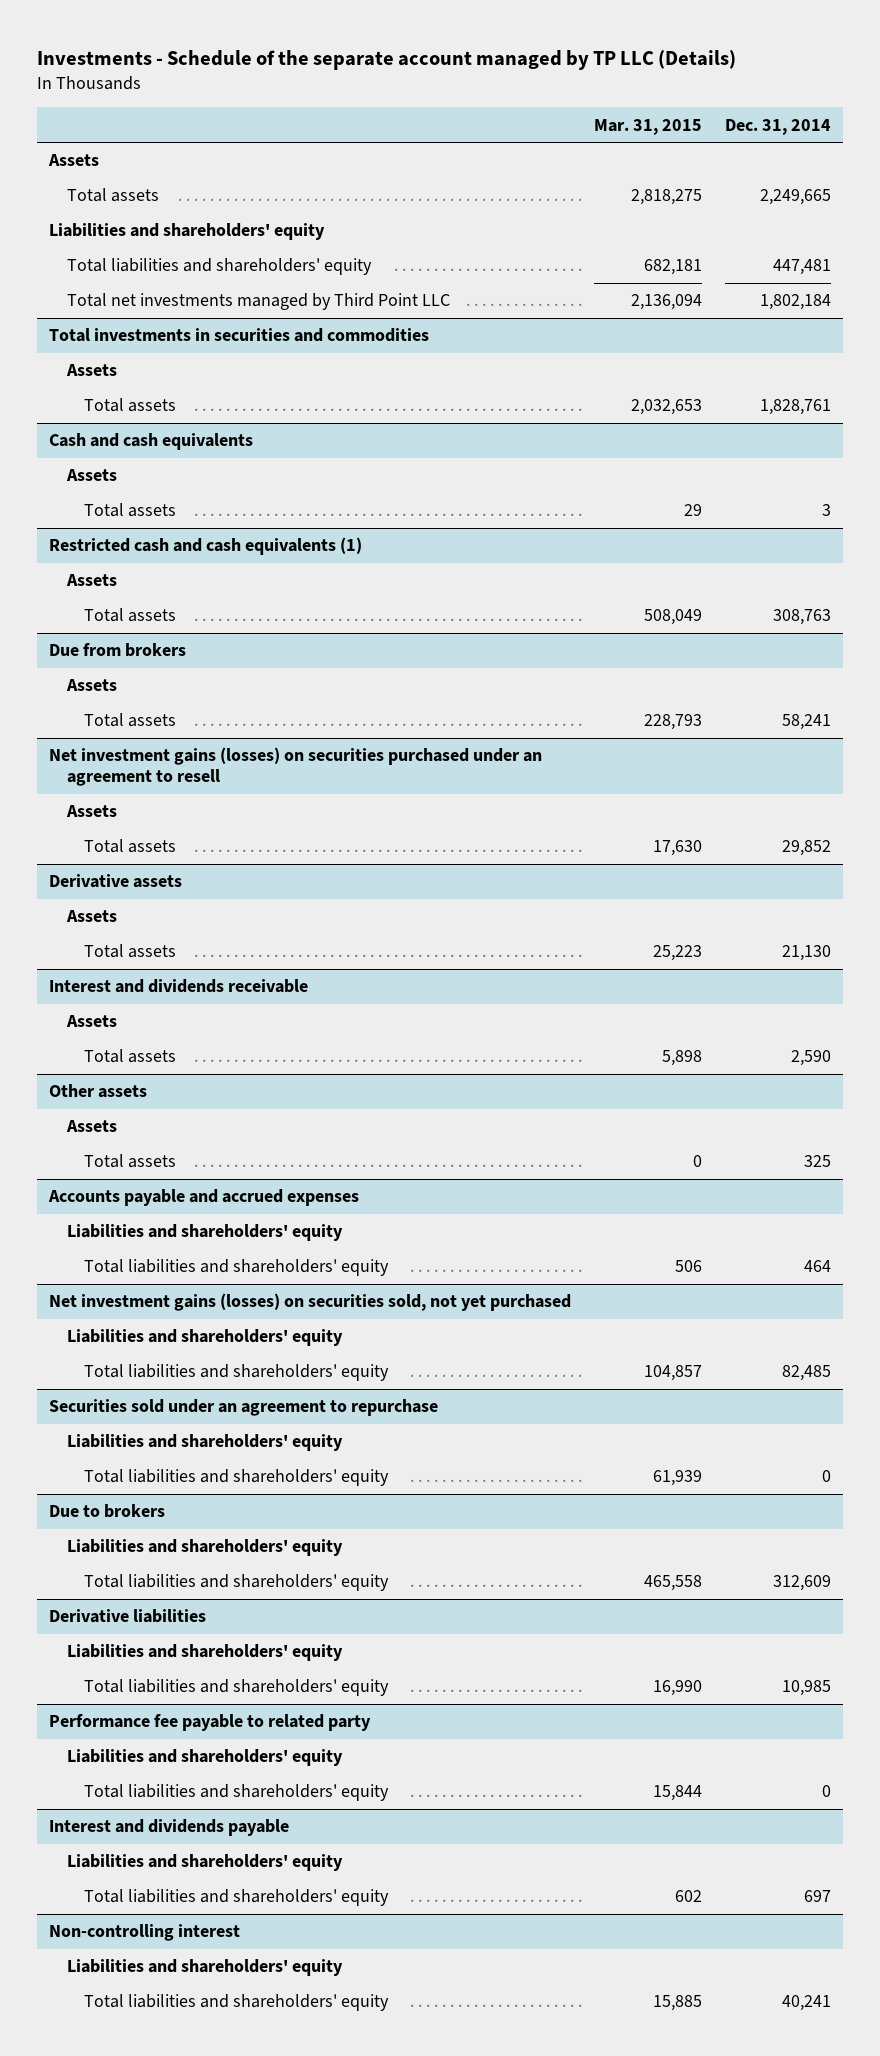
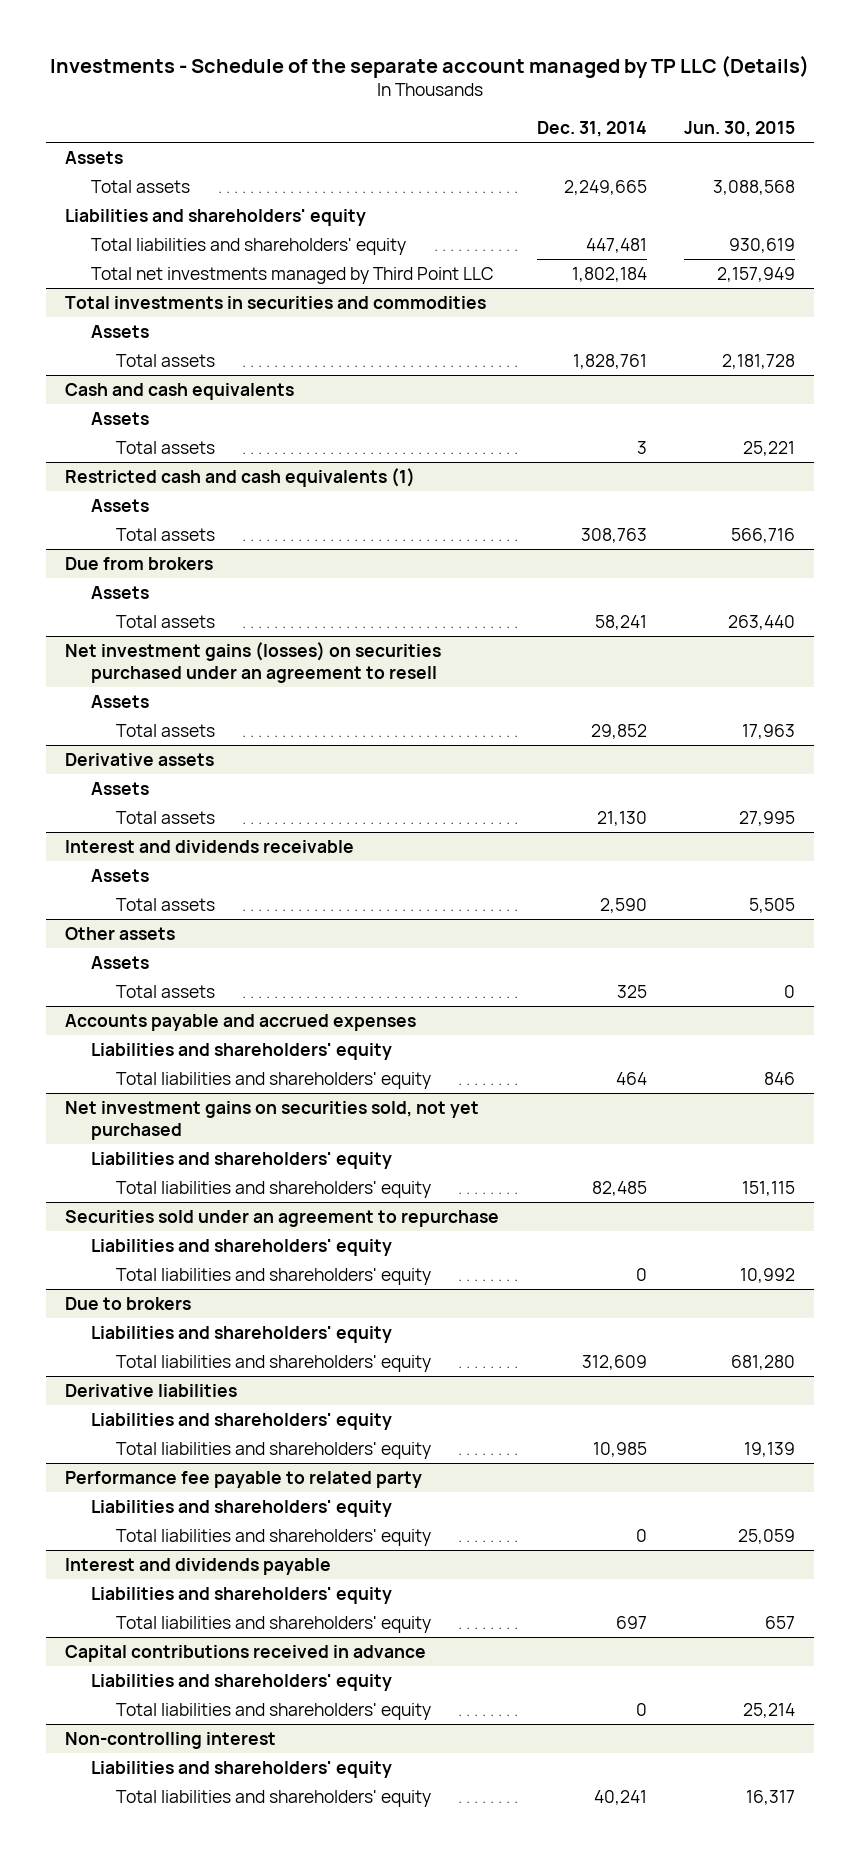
[594,118,703,135] Mar. 31, 2015 -> none
none -> [684,121,796,138] Jun. 30, 2015
[48,1293,571,1312] Net investment gains (losses) on securities sold, not yet purchased -> [64,1100,479,1140] Net investment gains on securities sold, not yet purchased
none -> [64,1644,426,1662] Capital contributions received in advance
none -> [90,1673,392,1691] Liabilities and shareholders' equity
none -> [116,1702,432,1720] Total liabilities and shareholders' equity

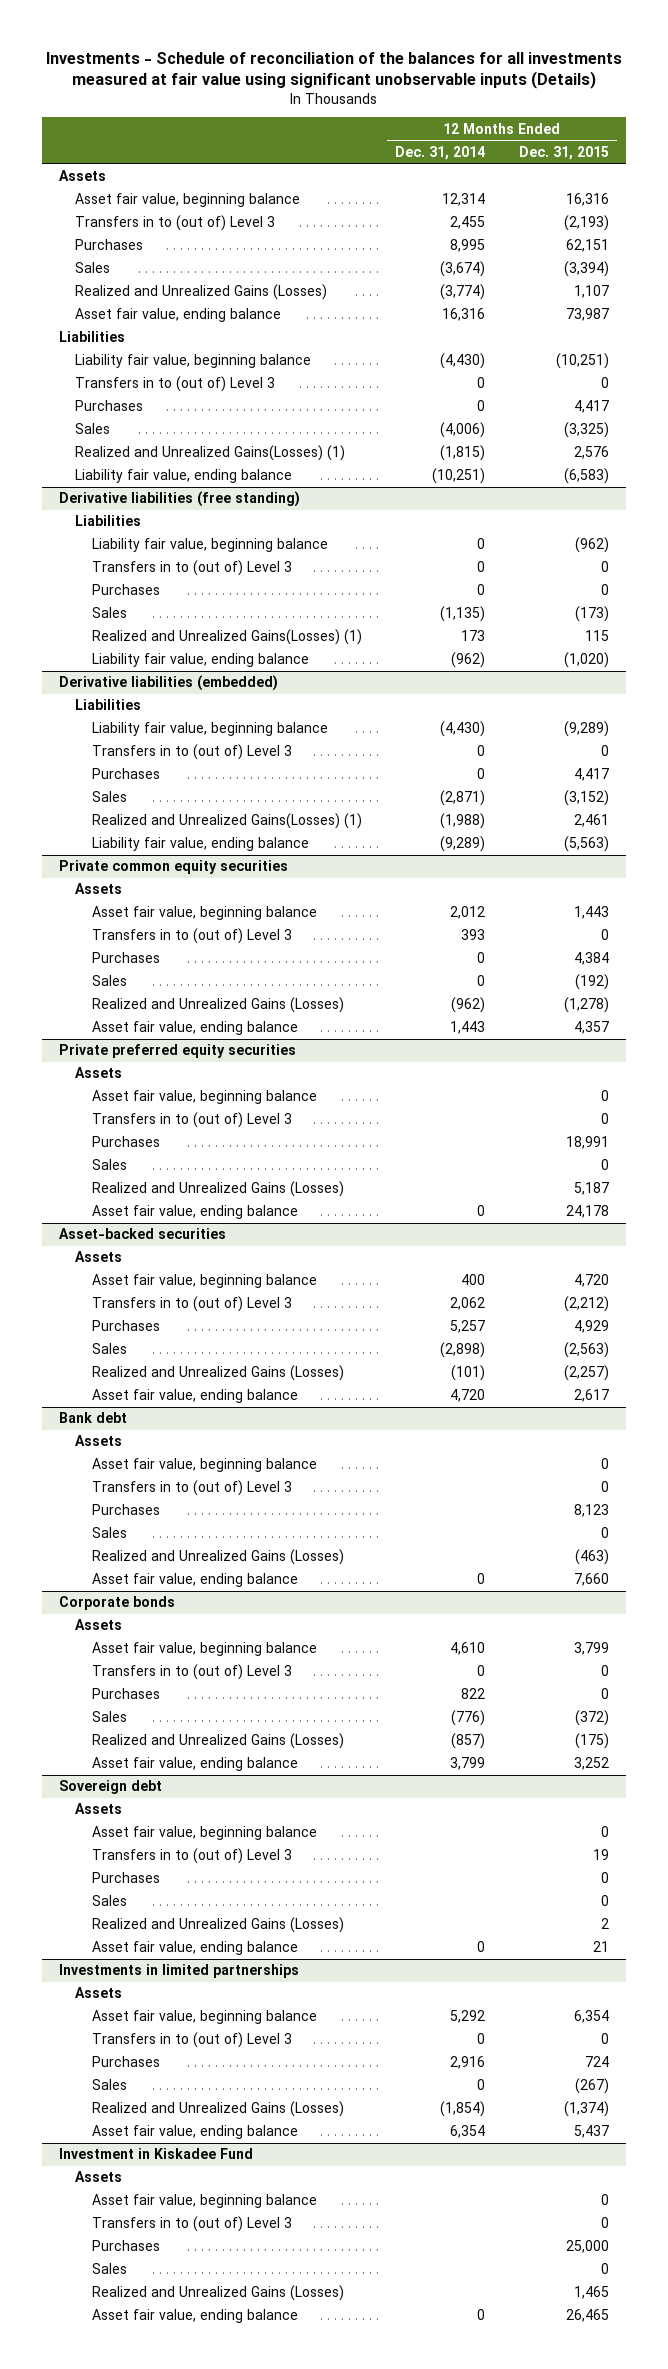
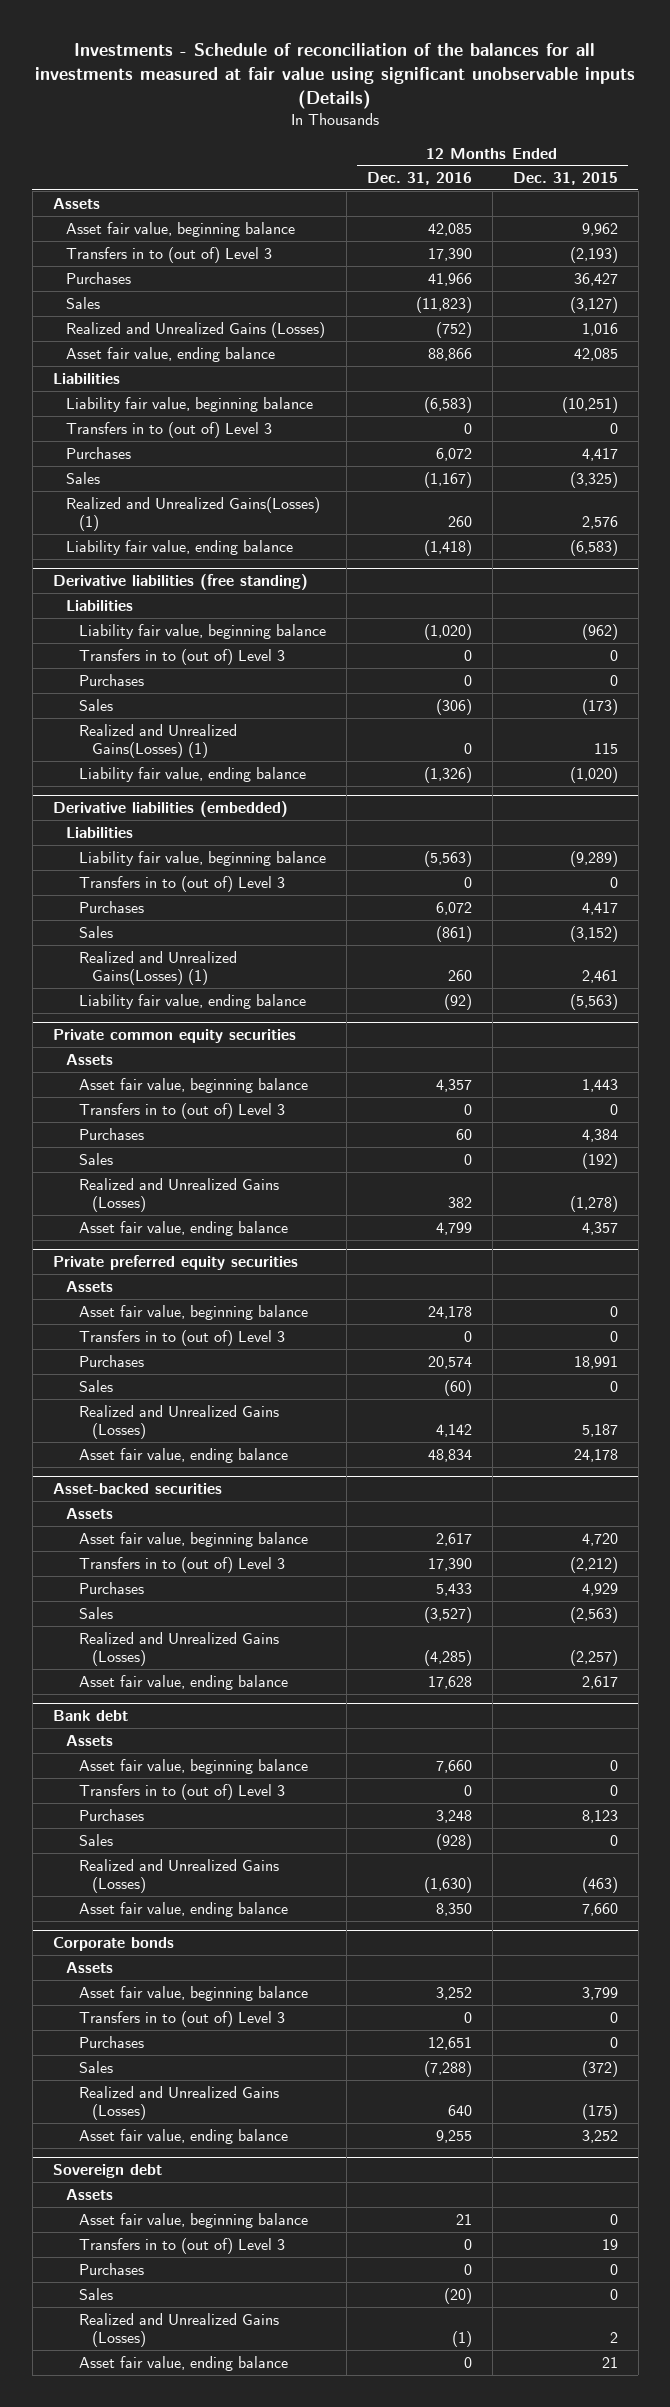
[395,146,486,161] Dec. 31, 2014 -> none
none -> [366,172,472,186] Dec. 31, 2016
[565,193,609,207] 16,316 -> [581,222,618,236] 9,962
[565,239,609,253] 62,151 -> [573,272,618,286] 36,427
[563,261,609,278] (3,394) -> [569,296,618,313] (3,127)
[573,285,609,299] 1,107 -> [581,322,618,336] 1,016
[565,308,609,322] 73,987 -> [573,347,618,361] 42,085
[59,1964,300,1979] Investments in limited partnerships -> none
[75,1987,123,1999] Assets -> none
[91,2010,317,2025] Asset fair value, beginning balance -> none
[91,2032,292,2049] Transfers in to (out of) Level 3 -> none
[91,2056,160,2068] Purchases -> none
[91,2079,127,2091] Sales -> none
[91,2101,344,2118] Realized and Unrealized Gains (Losses) -> none
[91,2125,298,2140] Asset fair value, ending balance -> none
[59,2148,254,2160] Investment in Kiskadee Fund -> none
[75,2171,123,2183] Assets -> none
[91,2194,317,2209] Asset fair value, beginning balance -> none
[91,2216,292,2233] Transfers in to (out of) Level 3 -> none
[91,2240,160,2252] Purchases -> none
[91,2263,127,2275] Sales -> none
[91,2285,344,2302] Realized and Unrealized Gains (Losses) -> none
[91,2309,298,2324] Asset fair value, ending balance -> none

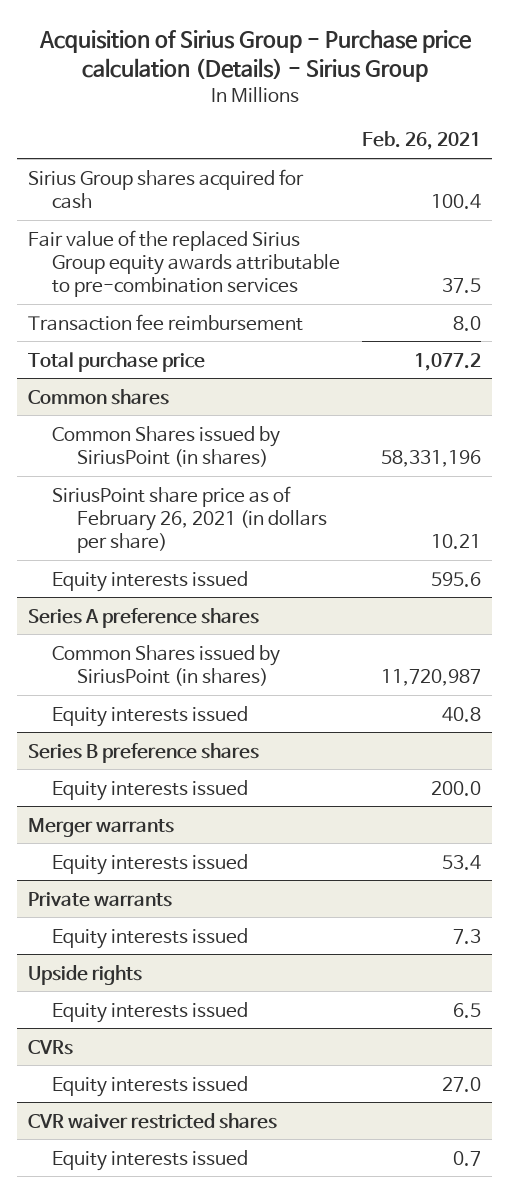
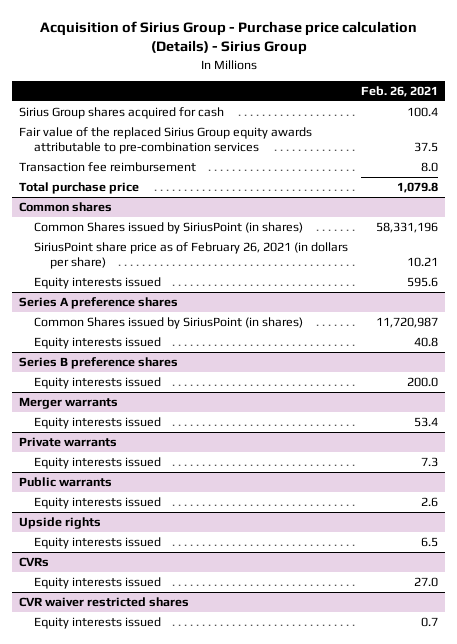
[414,352,482,371] 1,077.2 -> [397,181,439,193] 1,079.8
none -> [18,476,112,487] Public warrants
none -> [34,496,162,509] Equity interests issued

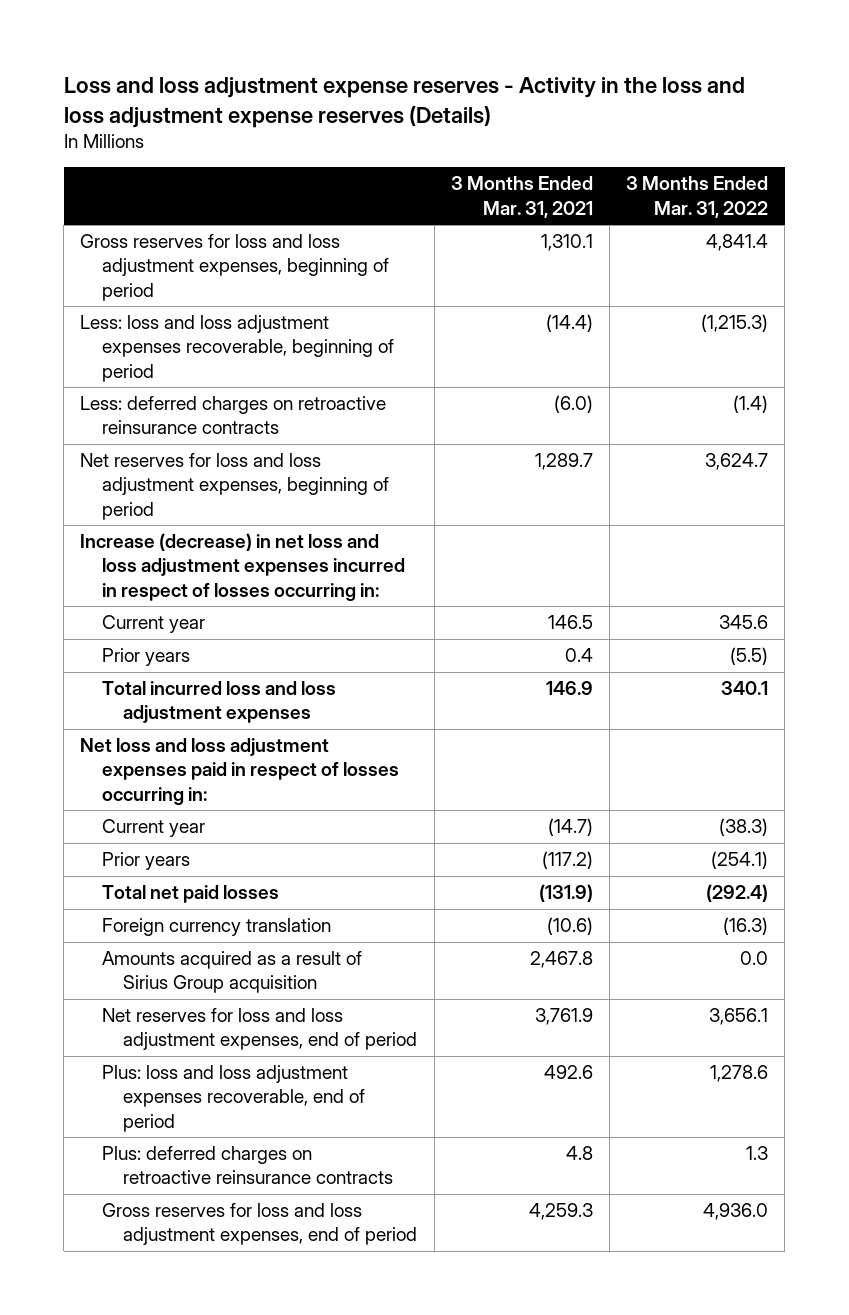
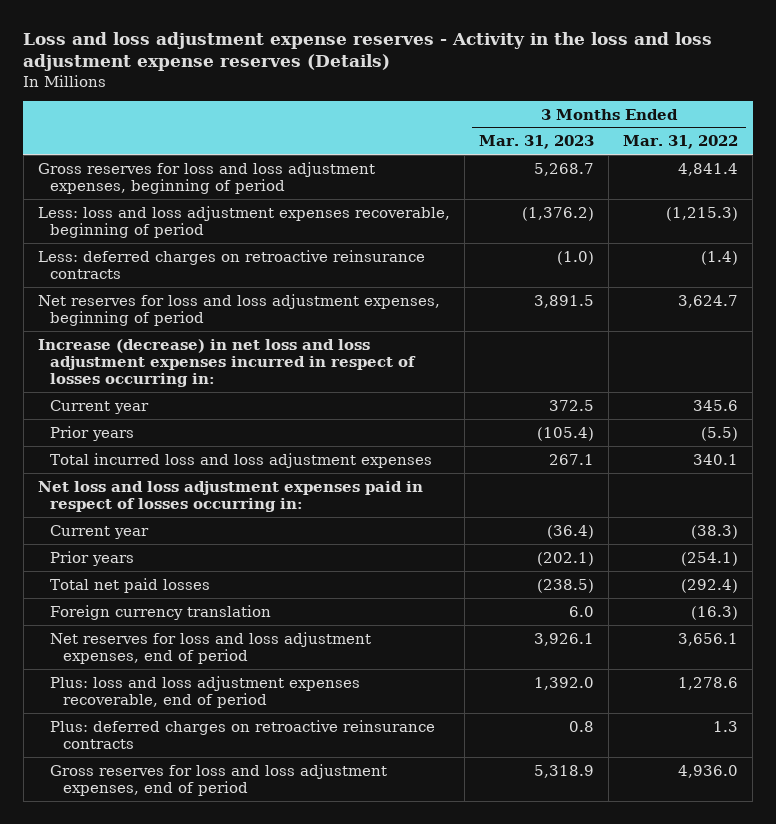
[450,176,593,218] 3 Months Ended Mar. 31, 2021 -> none
none -> [479,135,595,150] Mar. 31, 2023
[101,951,362,994] Amounts acquired as a result of Sirius Group acquisition -> none

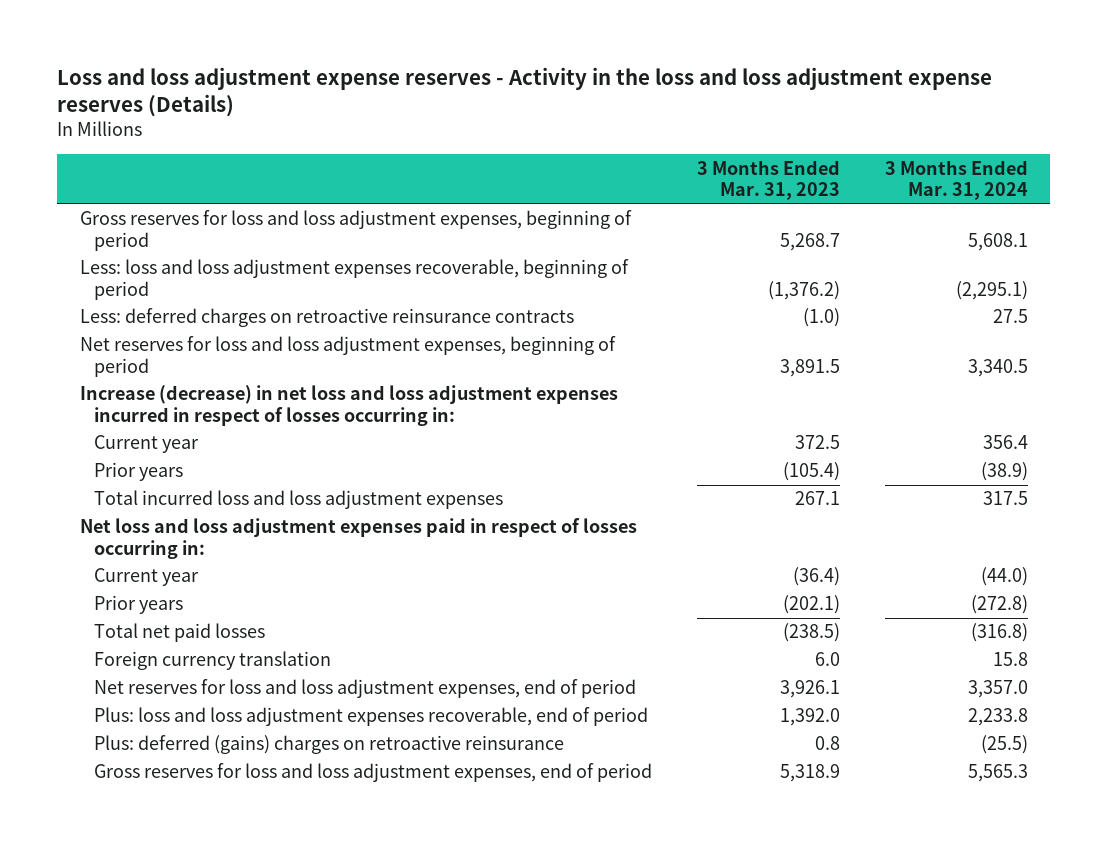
[623,135,739,150] Mar. 31, 2022 -> none
none -> [884,159,1028,201] 3 Months Ended Mar. 31, 2024
[50,719,436,749] Plus: deferred charges on retroactive reinsurance contracts -> [93,735,564,755] Plus: deferred (gains) charges on retroactive reinsurance

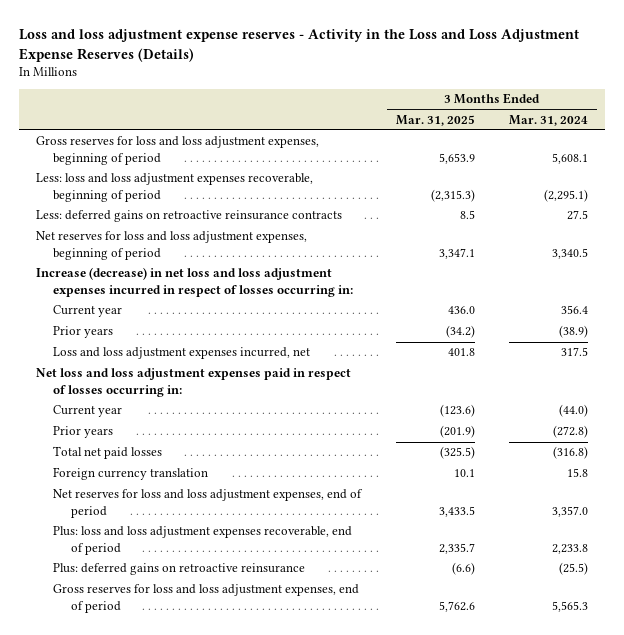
[57,66,993,118] Loss and loss adjustment expense reserves - Activity in the loss and loss adjustment expense reserves (Details) -> [18,28,579,62] Loss and loss adjustment expense reserves - Activity in the Loss and Loss Adjustment Expense Reserves (Details)
[696,159,840,201] 3 Months Ended Mar. 31, 2023 -> none
none -> [395,114,475,126] Mar. 31, 2025
[79,308,574,328] Less: deferred charges on retroactive reinsurance contracts -> [36,210,343,223] Less: deferred gains on retroactive reinsurance contracts
[93,490,503,510] Total incurred loss and loss adjustment expenses -> [53,347,311,360] Loss and loss adjustment expenses incurred, net
[93,735,564,755] Plus: deferred (gains) charges on retroactive reinsurance -> [53,563,306,576] Plus: deferred gains on retroactive reinsurance

